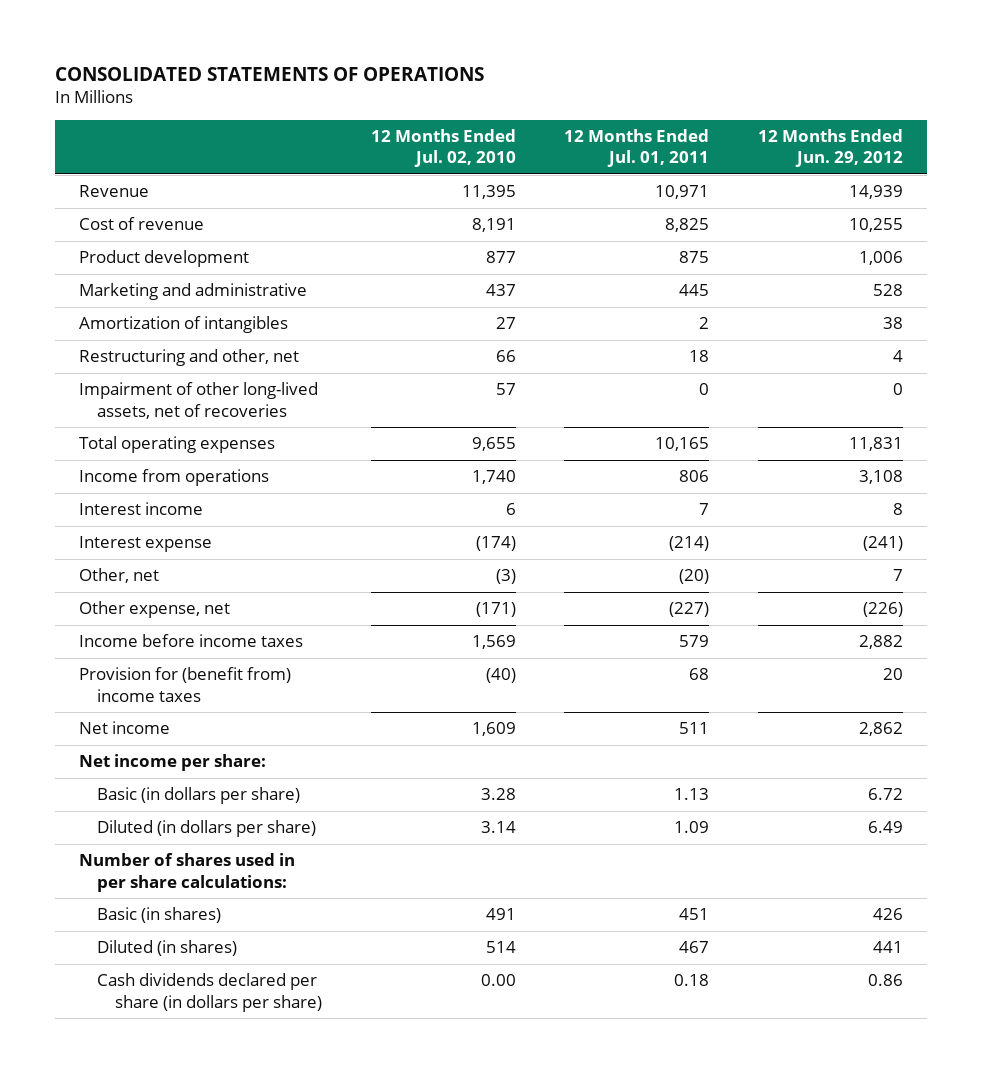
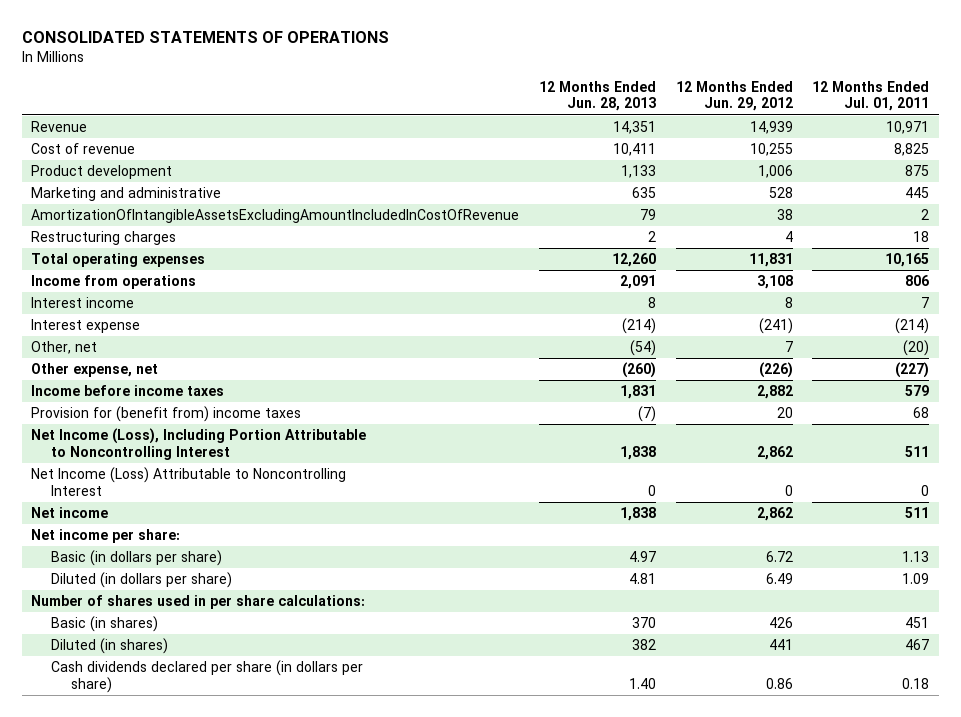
[370,128,516,168] 12 Months Ended Jul. 02, 2010 -> none
none -> [539,80,657,112] 12 Months Ended Jun. 28, 2013
[78,382,318,419] Impairment of other long-lived assets, net of recoveries -> none
[78,316,288,334] Amortization of intangibles -> [31,209,520,224] AmortizationOfIntangibleAssetsExcludingAmountIncludedInCostOfRevenue
[78,349,299,367] Restructuring and other, net -> [31,231,177,246] Restructuring charges
none -> [31,428,367,460] Net Income (Loss), Including Portion Attributable to Noncontrolling Interest
none -> [31,467,347,496] Net Income (Loss) Attributable to Noncontrolling Interest

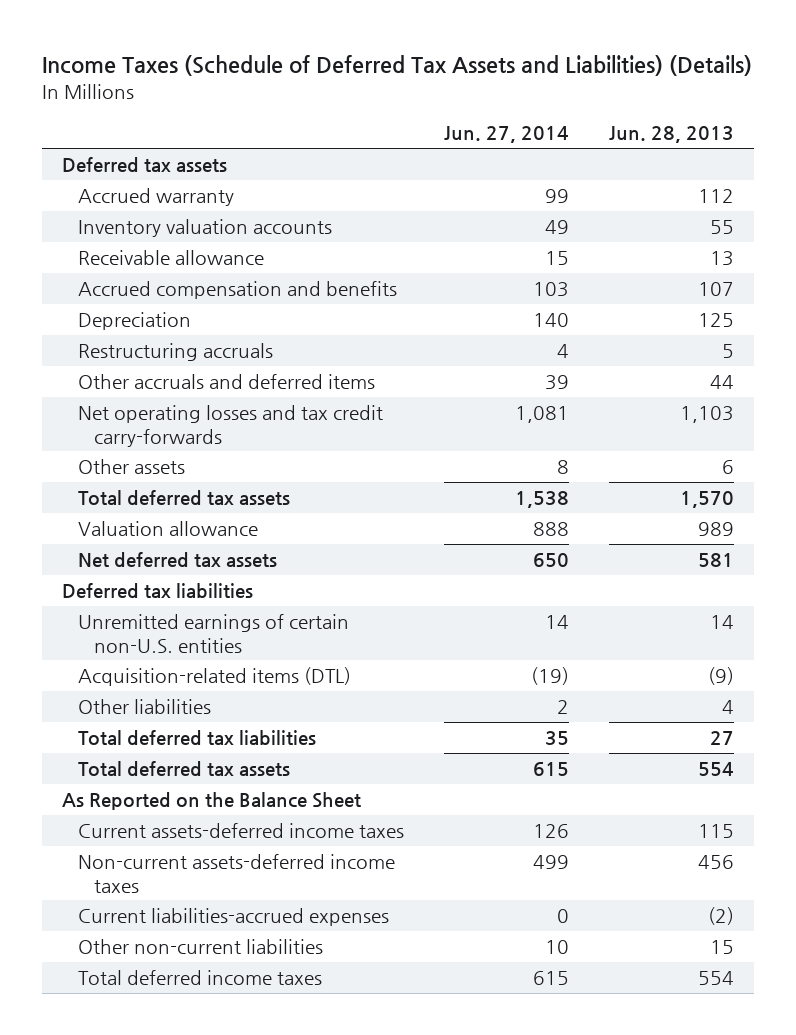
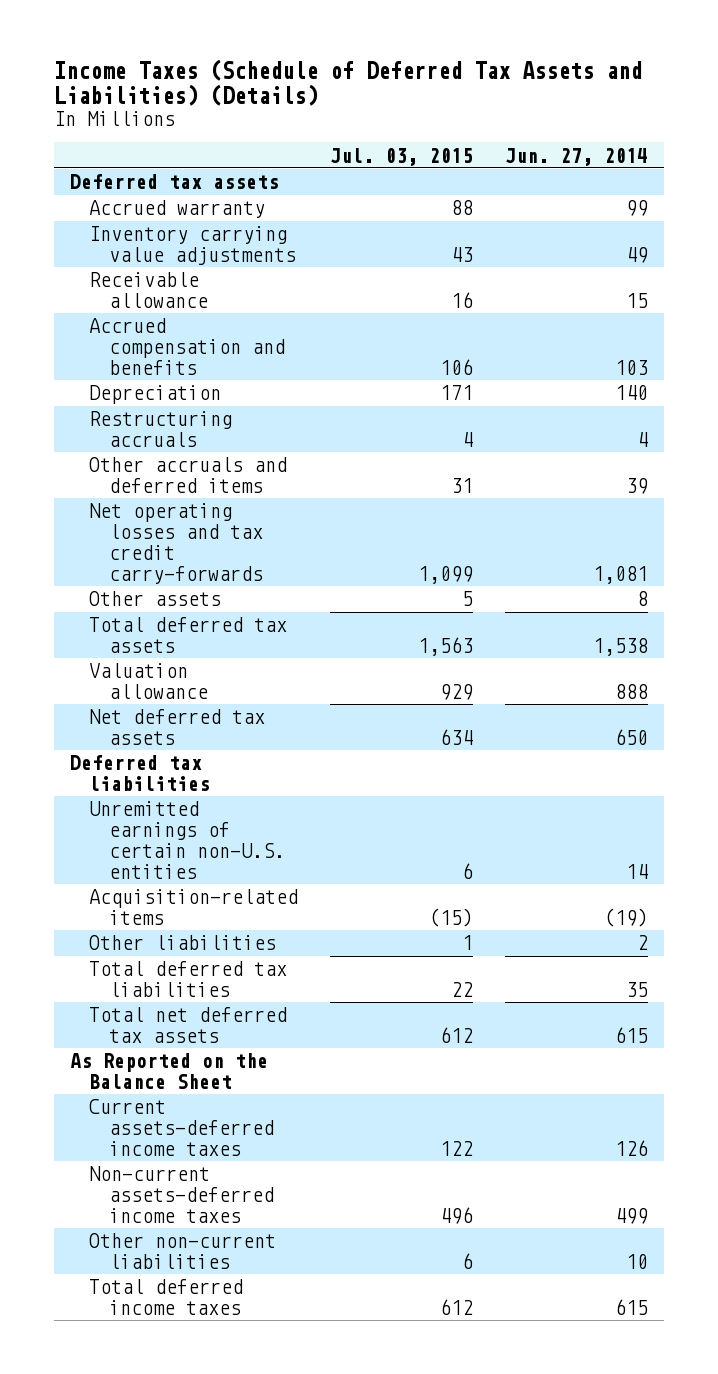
[609,126,735,144] Jun. 28, 2013 -> none
none -> [330,147,474,166] Jul. 03, 2015
[78,219,333,238] Inventory valuation accounts -> [89,226,296,266] Inventory carrying value adjustments
[78,667,352,687] Acquisition-related items (DTL) -> [89,889,299,926] Acquisition-related items
[78,761,291,777] Total deferred tax assets -> [89,1007,288,1044] Total net deferred tax assets
[78,908,390,927] Current liabilities-accrued expenses -> none

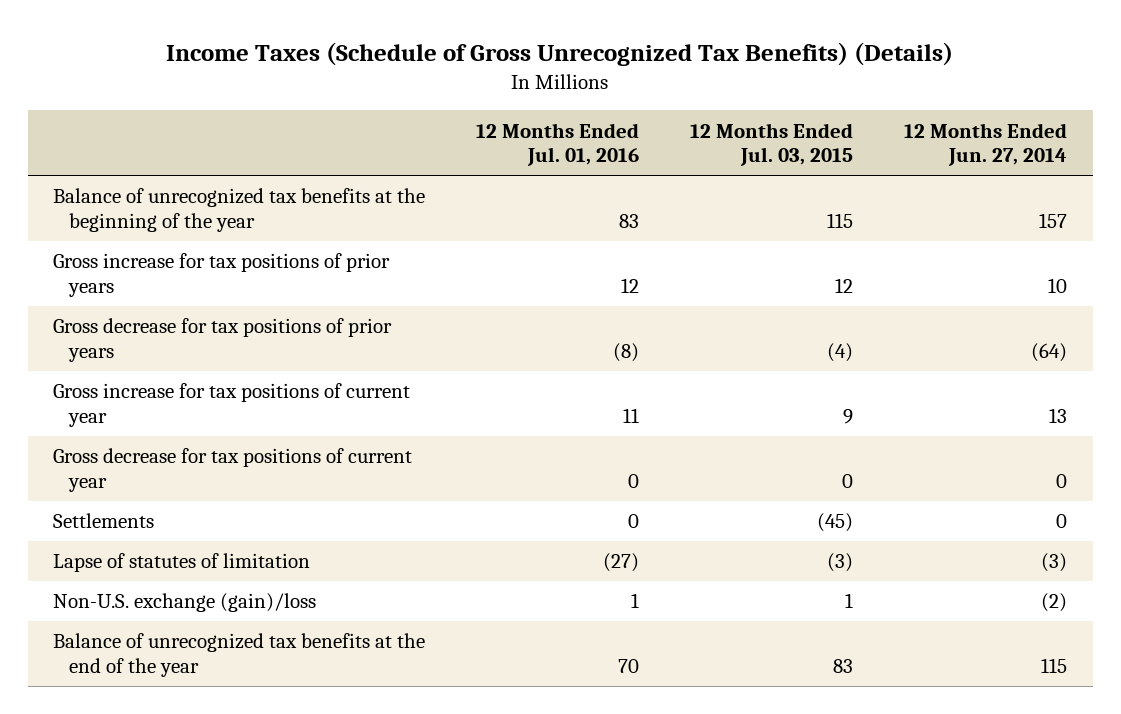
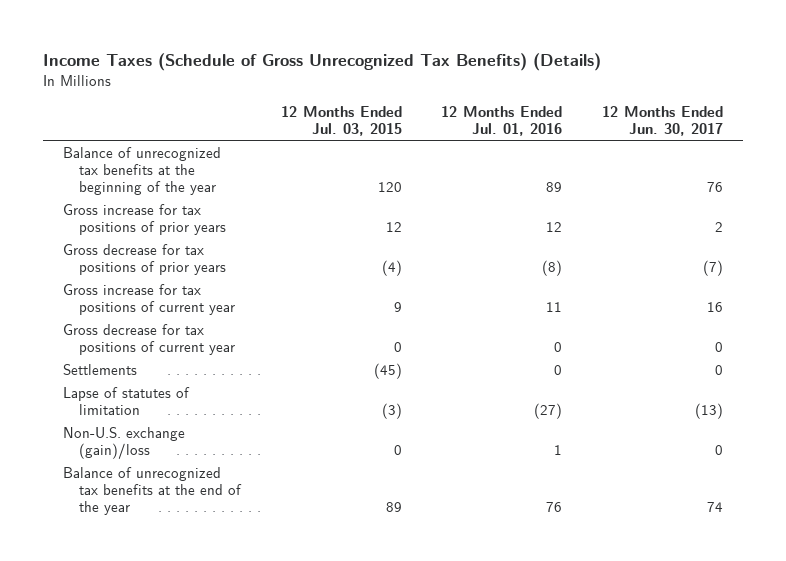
[904,122,1068,167] 12 Months Ended Jun. 27, 2014 -> none
none -> [602,105,724,137] 12 Months Ended Jun. 30, 2017
[619,213,640,228] 83 -> [546,181,563,192] 89
[827,212,854,228] 115 -> [377,181,402,192] 120
[845,593,854,609] 1 -> [393,444,402,455] 0
[618,658,640,673] 70 -> [546,501,563,512] 76
[833,658,854,673] 83 -> [385,501,402,512] 89

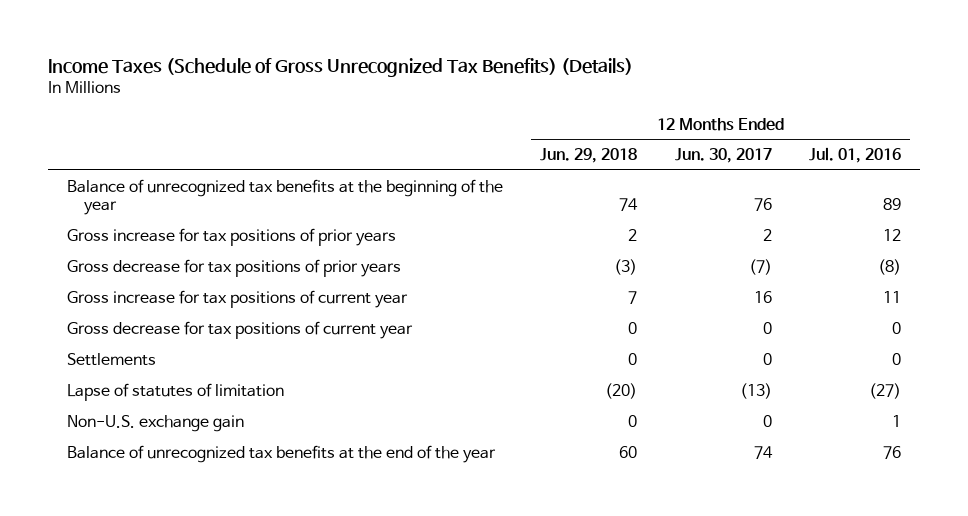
[280,105,402,137] 12 Months Ended Jul. 03, 2015 -> none
none -> [540,148,638,164] Jun. 29, 2018
[62,426,185,459] Non-U.S. exchange (gain)/loss -> [66,414,244,432] Non-U.S. exchange gain

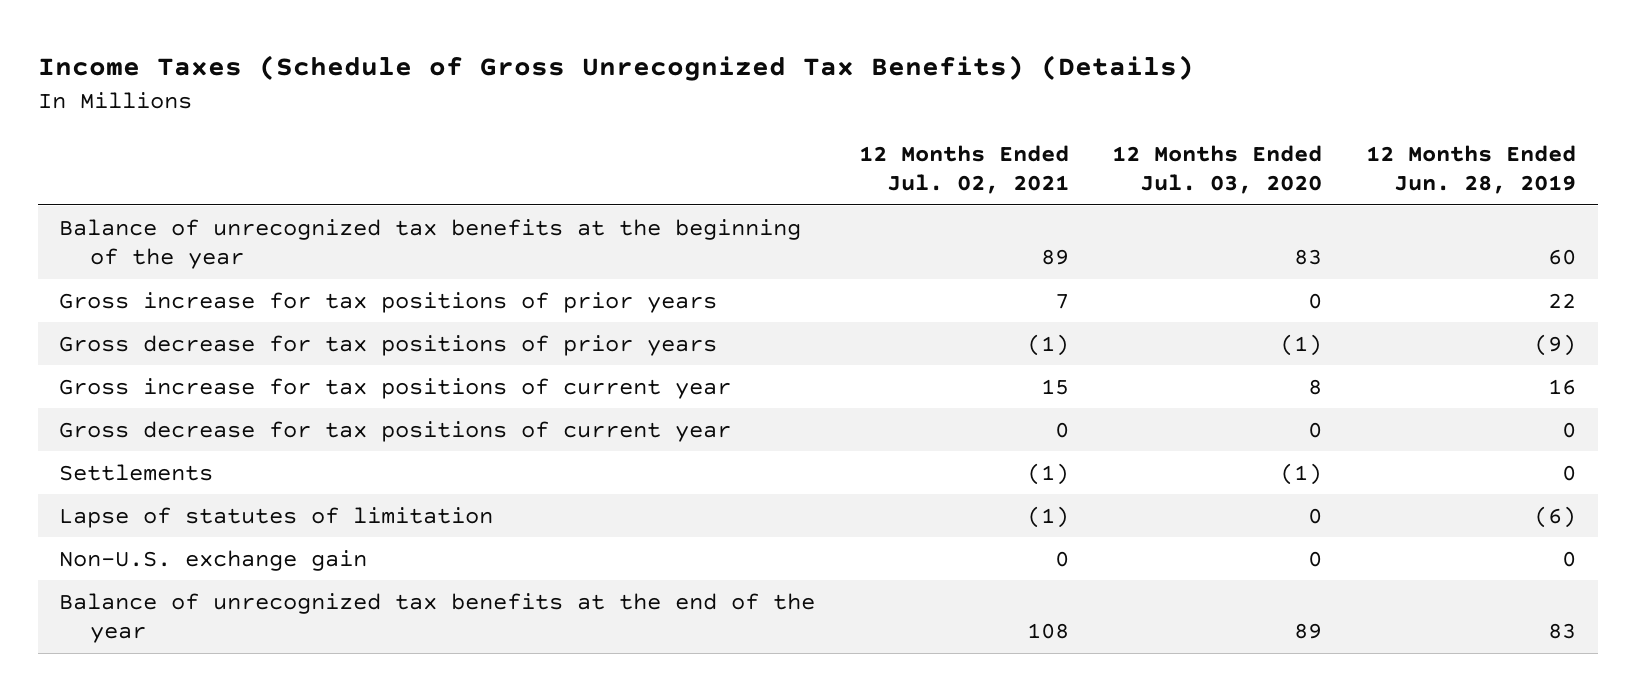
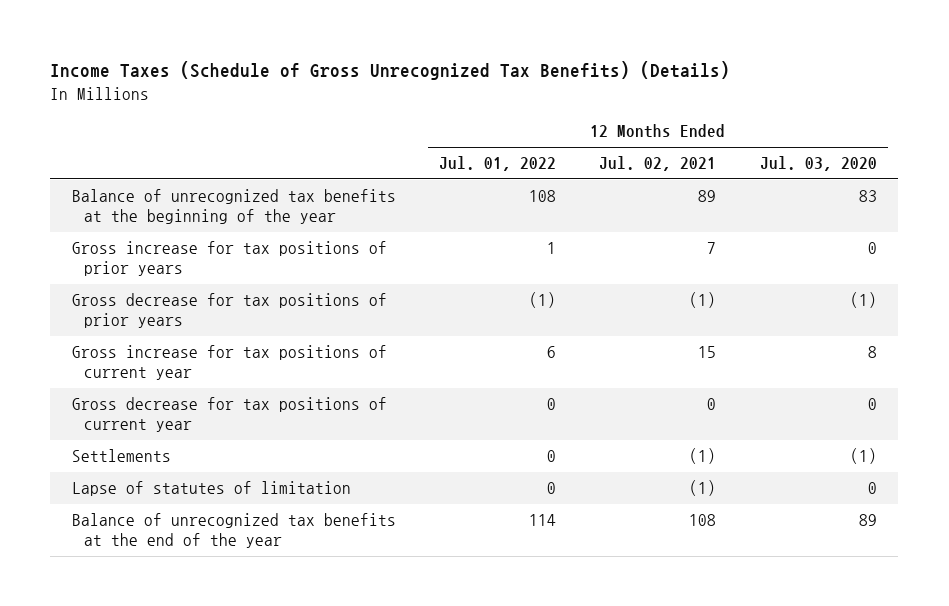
[1365,144,1576,195] 12 Months Ended Jun. 28, 2019 -> none
none -> [439,156,557,172] Jul. 01, 2022
[59,549,368,571] Non-U.S. exchange gain -> none

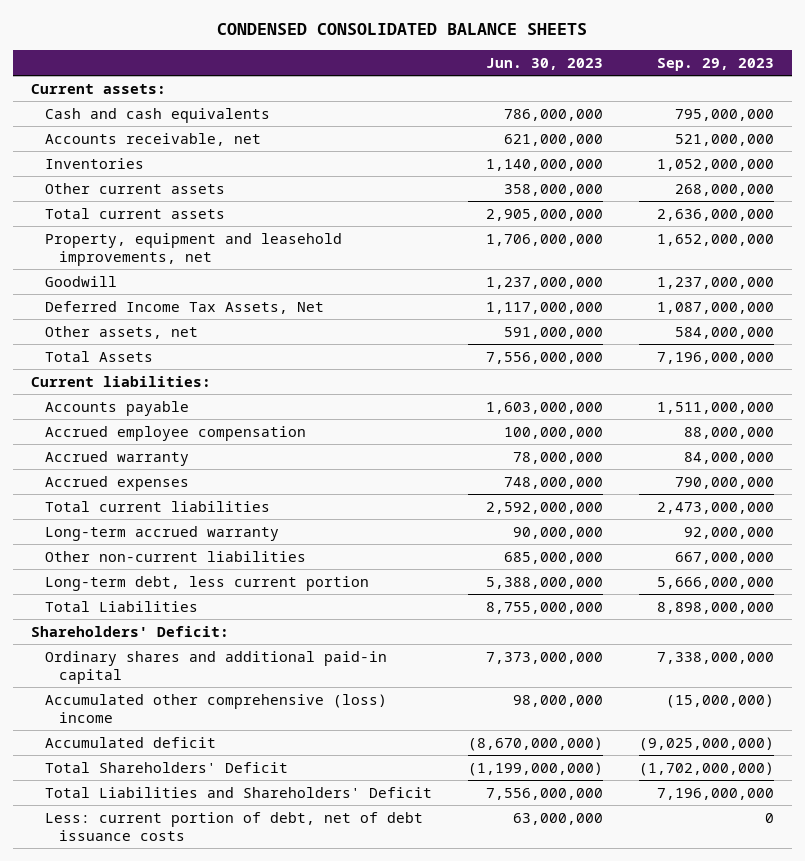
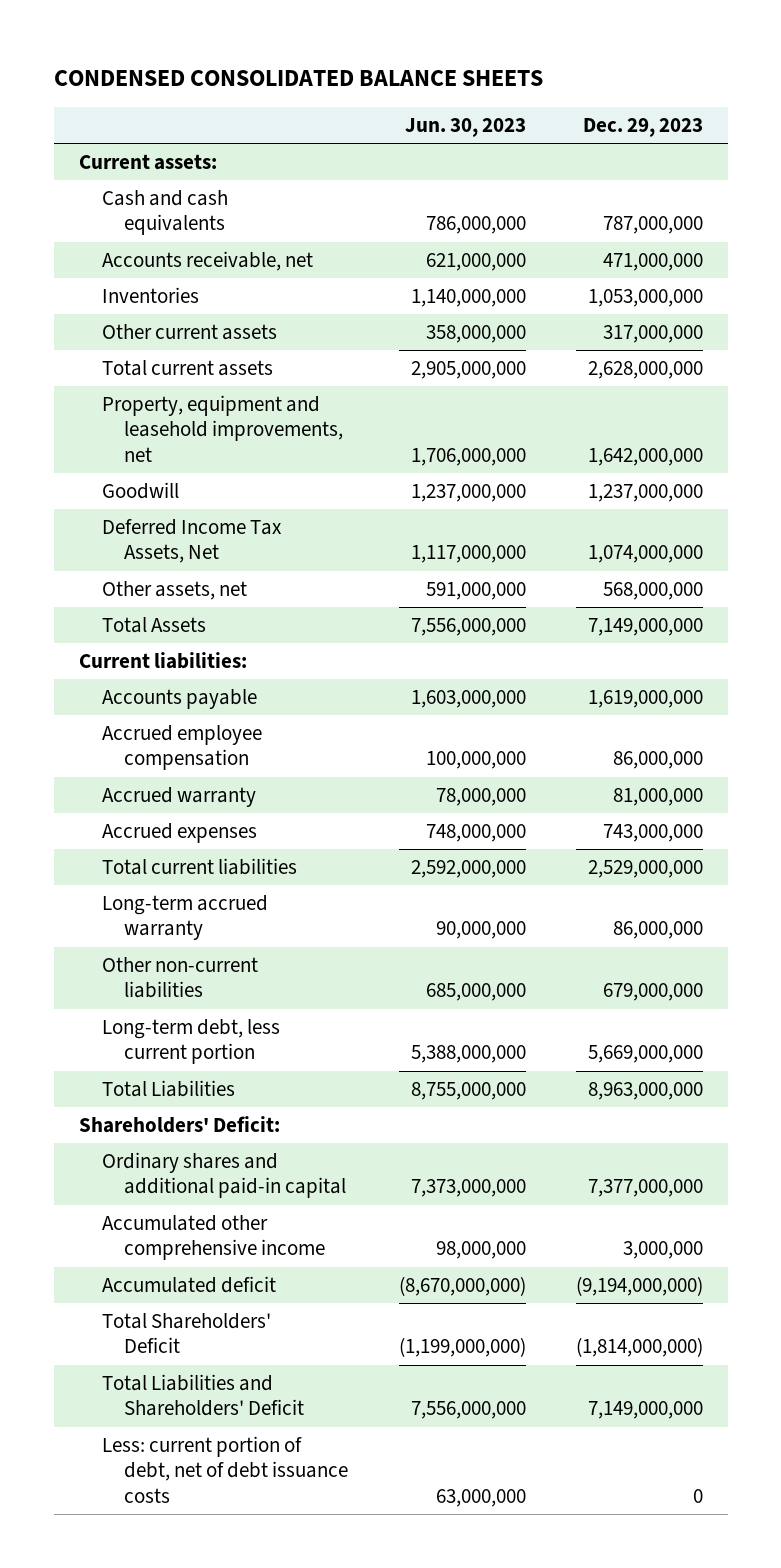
[657,57,775,71] Sep. 29, 2023 -> none
none -> [582,118,703,138] Dec. 29, 2023
[45,693,388,723] Accumulated other comprehensive (loss) income -> [101,1215,326,1261] Accumulated other comprehensive income

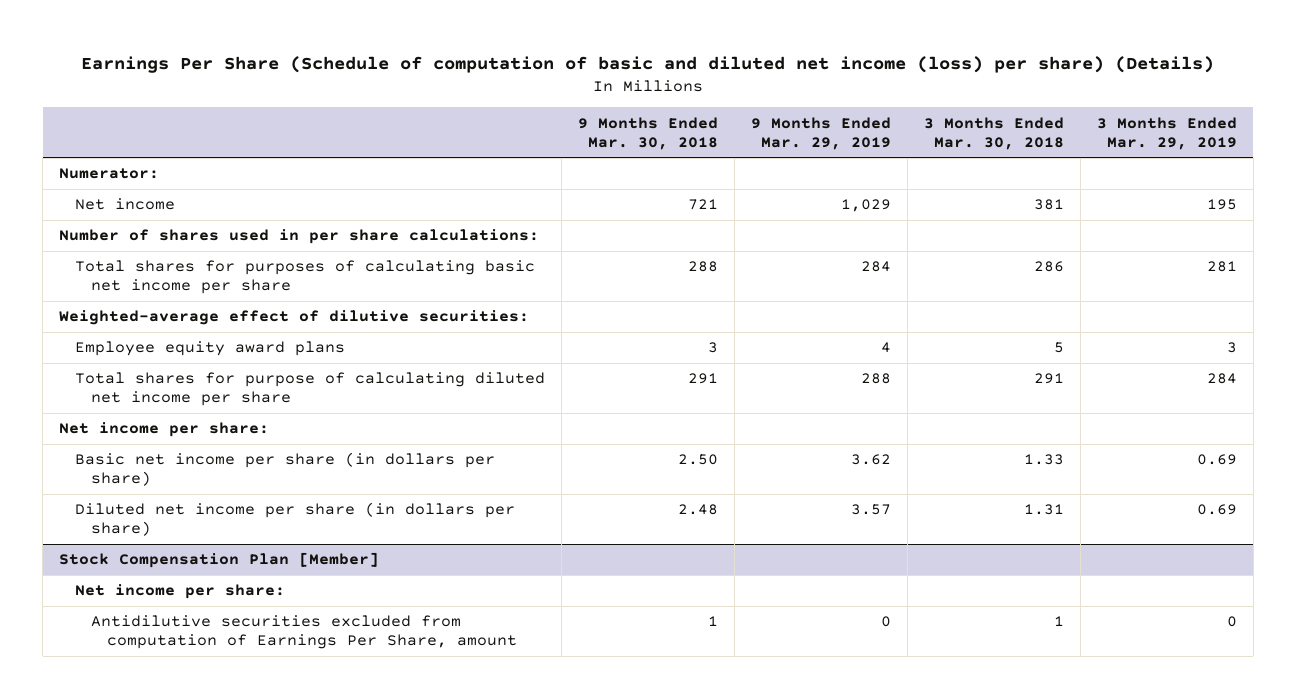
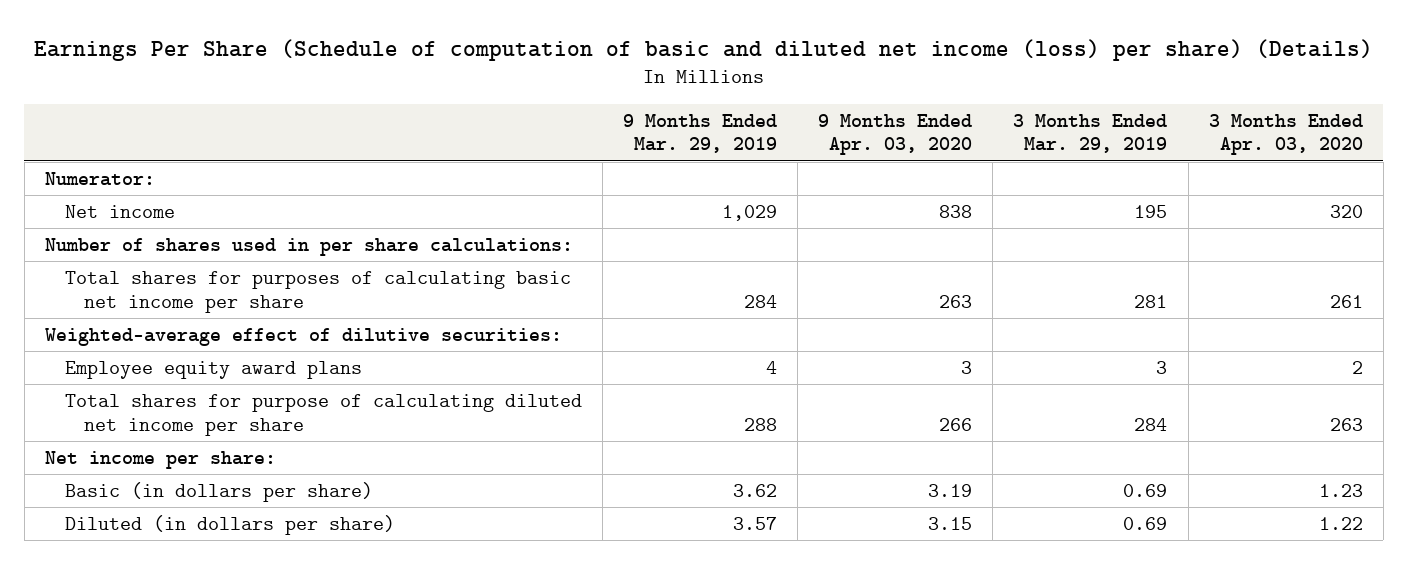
[578,116,719,150] 9 Months Ended Mar. 30, 2018 -> none
[923,116,1064,150] 3 Months Ended Mar. 30, 2018 -> none
none -> [818,113,973,156] 9 Months Ended Apr. 03, 2020
none -> [1208,113,1363,156] 3 Months Ended Apr. 03, 2020
[59,552,380,569] Stock Compensation Plan [Member] -> none
[75,584,286,600] Net income per share: -> none
[91,615,518,650] Antidilutive securities excluded from computation of Earnings Per Share, amount -> none
[75,452,496,487] Basic net income per share (in dollars per share) -> [64,481,373,502] Basic (in dollars per share)
[75,502,516,537] Diluted net income per share (in dollars per share) -> [64,514,395,535] Diluted (in dollars per share)

